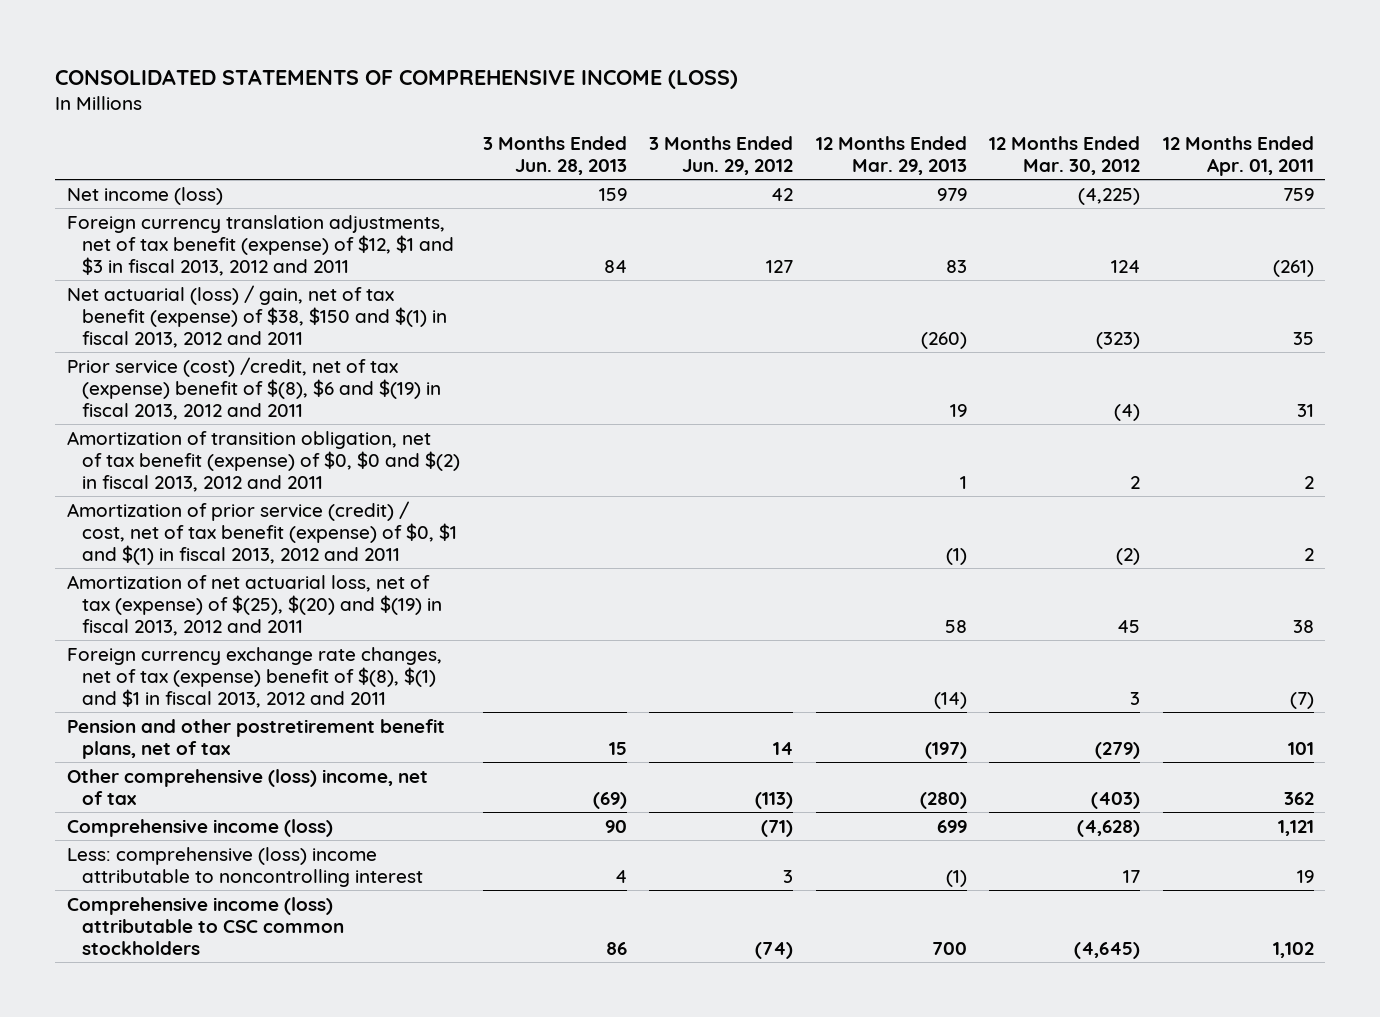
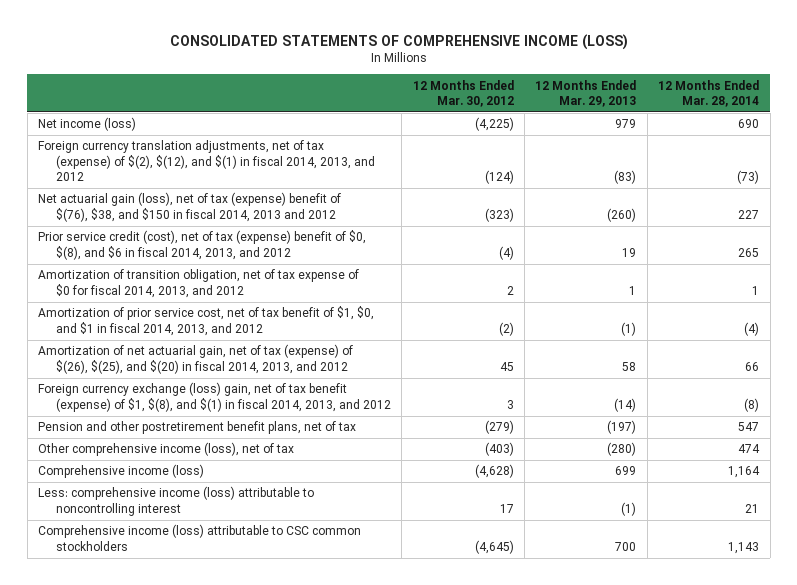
[482,135,627,175] 3 Months Ended Jun. 28, 2013 -> none
[649,135,794,175] 3 Months Ended Jun. 29, 2012 -> none
[1162,135,1314,176] 12 Months Ended Apr. 01, 2011 -> none
none -> [658,79,760,107] 12 Months Ended Mar. 28, 2014
[66,214,455,276] Foreign currency translation adjustments, net of tax benefit (expense) of $12, $1 and $3 in fiscal 2013, 2012 and 2011 -> [38,140,375,182] Foreign currency translation adjustments, net of tax (expense) of $(2), $(12), and $(1) in fiscal 2014, 2013, and 2012
[945,259,967,273] 83 -> [614,170,637,185] (83)
[1111,259,1141,273] 124 -> [484,170,514,185] (124)
[66,284,448,348] Net actuarial (loss) / gain, net of tax benefit (expense) of $38, $150 and $(1) in fiscal 2013, 2012 and 2011 -> [38,192,342,222] Net actuarial gain (loss), net of tax (expense) benefit of $(76), $38, and $150 in fiscal 2014, 2013 and 2012
[66,356,442,420] Prior service (cost) /credit, net of tax (expense) benefit of $(8), $6 and $(19) in fiscal 2013, 2012 and 2011 -> [38,230,367,260] Prior service credit (cost), net of tax (expense) benefit of $0, $(8), and $6 in fiscal 2014, 2013, and 2012
[66,430,461,492] Amortization of transition obligation, net of tax benefit (expense) of $0, $0 and $(2) in fiscal 2013, 2012 and 2011 -> [38,269,360,298] Amortization of transition obligation, net of tax expense of $0 for fiscal 2014, 2013, and 2012
[66,500,458,565] Amortization of prior service (credit) / cost, net of tax benefit (expense) of $0, $1 and $(1) in fiscal 2013, 2012 and 2011 -> [38,306,375,336] Amortization of prior service cost, net of tax benefit of $1, $0, and $1 in fiscal 2014, 2013, and 2012
[66,574,443,636] Amortization of net actuarial loss, net of tax (expense) of $(25), $(20) and $(19) in fiscal 2013, 2012 and 2011 -> [38,344,354,374] Amortization of net actuarial gain, net of tax (expense) of $(26), $(25), and $(20) in fiscal 2014, 2013, and 2012
[66,646,442,708] Foreign currency exchange rate changes, net of tax (expense) benefit of $(8), $(1) and $1 in fiscal 2013, 2012 and 2011 -> [38,382,391,412] Foreign currency exchange (loss) gain, net of tax benefit (expense) of $1, $(8), and $(1) in fiscal 2014, 2013, and 2012
[66,768,428,805] Other comprehensive (loss) income, net of tax -> [38,442,295,457] Other comprehensive income (loss), net of tax
[66,846,424,887] Less: comprehensive (loss) income attributable to noncontrolling interest -> [38,486,315,516] Less: comprehensive income (loss) attributable to noncontrolling interest

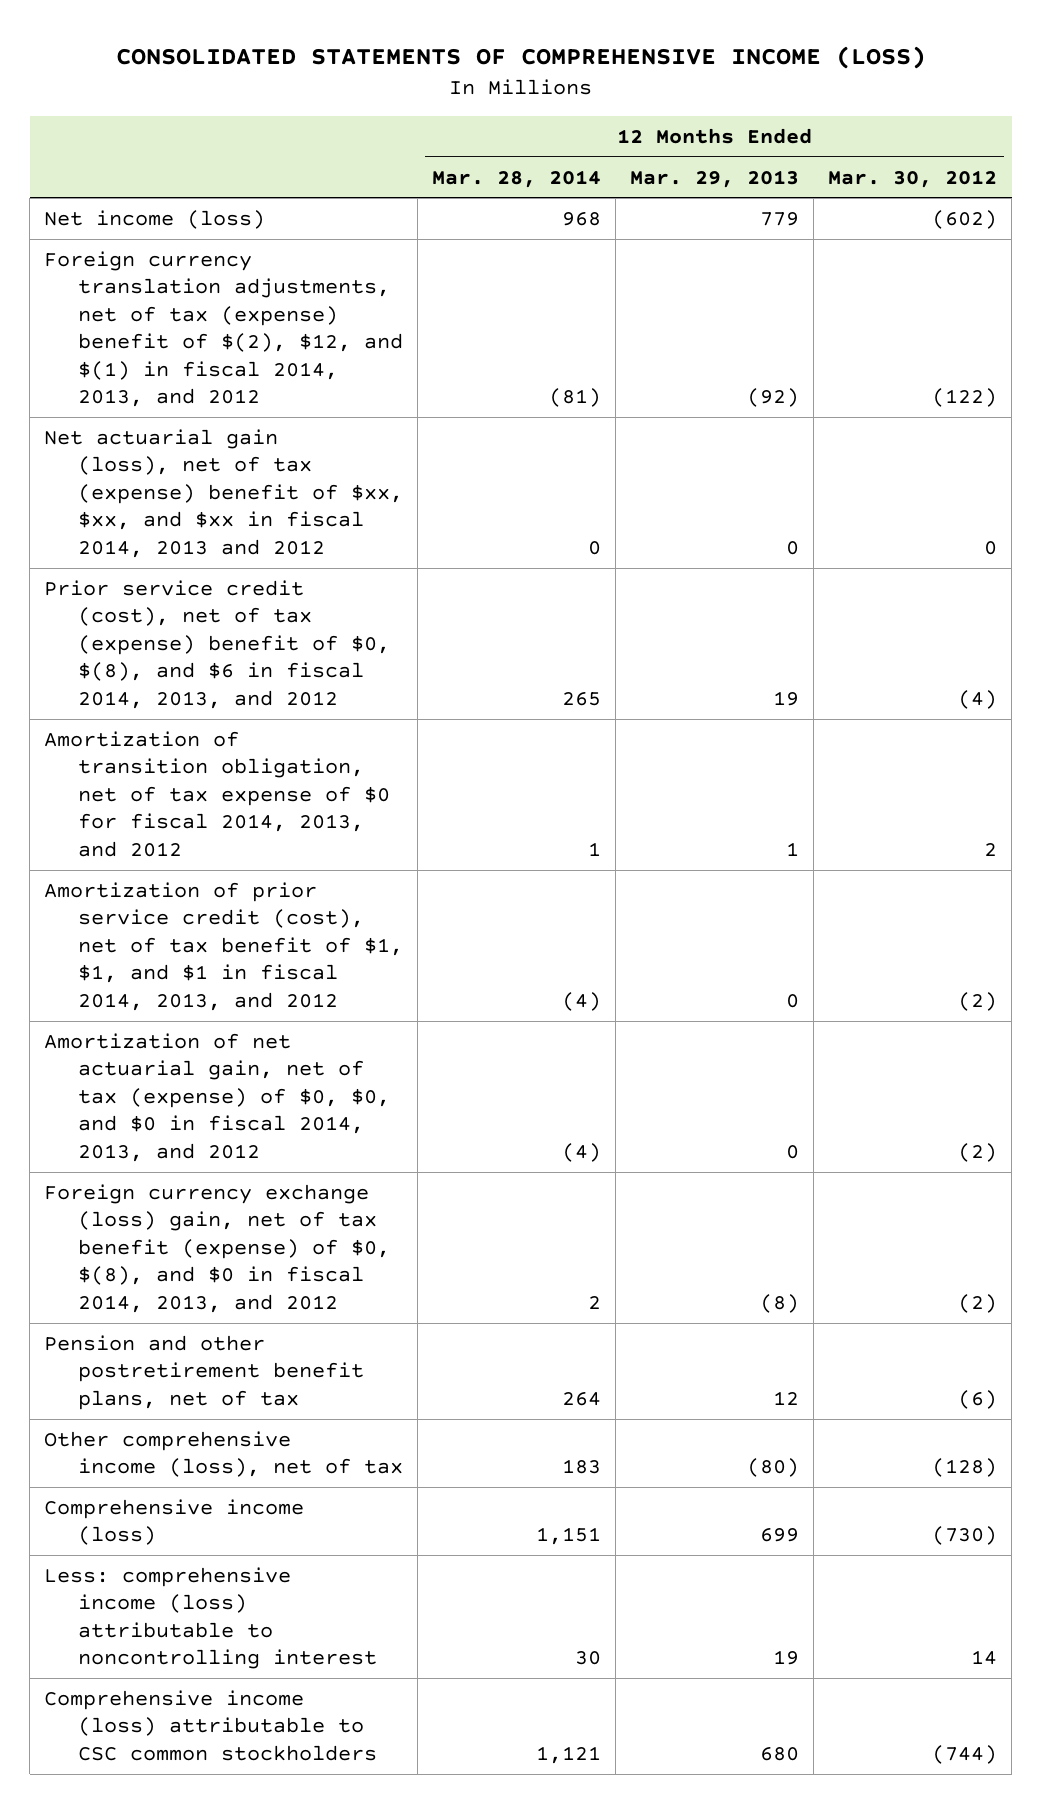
[474,117,514,132] (4,225) -> [932,209,998,229] (602)
[615,119,637,129] 979 -> [760,211,800,226] 779
[738,119,760,129] 690 -> [561,211,601,226] 968
[38,140,375,182] Foreign currency translation adjustments, net of tax (expense) of $(2), $(12), and $(1) in fiscal 2014, 2013, and 2012 -> [44,250,403,408] Foreign currency translation adjustments, net of tax (expense) benefit of $(2), $12, and $(1) in fiscal 2014, 2013, and 2012
[484,170,514,185] (124) -> [932,388,998,408] (122)
[614,170,637,185] (83) -> [747,388,800,408] (92)
[737,170,760,185] (73) -> [548,388,601,408] (81)
[38,192,342,222] Net actuarial gain (loss), net of tax (expense) benefit of $(76), $38, and $150 in fiscal 2014, 2013 and 2012 -> [44,428,403,558] Net actuarial gain (loss), net of tax (expense) benefit of $xx, $xx, and $xx in fiscal 2014, 2013 and 2012
[484,207,514,222] (323) -> [984,540,998,555] 0
[607,207,637,222] (260) -> [786,540,800,555] 0
[738,209,760,219] 227 -> [587,540,601,555] 0
[38,306,375,336] Amortization of prior service cost, net of tax benefit of $1, $0, and $1 in fiscal 2014, 2013, and 2012 -> [44,881,403,1011] Amortization of prior service credit (cost), net of tax benefit of $1, $1, and $1 in fiscal 2014, 2013, and 2012
[621,321,637,336] (1) -> [786,993,800,1008] 0
[38,344,354,374] Amortization of net actuarial gain, net of tax (expense) of $(26), $(25), and $(20) in fiscal 2014, 2013, and 2012 -> [44,1032,390,1162] Amortization of net actuarial gain, net of tax (expense) of $0, $0, and $0 in fiscal 2014, 2013, and 2012
[499,361,514,371] 45 -> [958,1142,998,1162] (2)
[622,361,637,371] 58 -> [786,1144,800,1159] 0
[745,361,760,371] 66 -> [561,1142,601,1162] (4)
[38,382,391,412] Foreign currency exchange (loss) gain, net of tax benefit (expense) of $1, $(8), and $(1) in fiscal 2014, 2013, and 2012 -> [44,1183,390,1313] Foreign currency exchange (loss) gain, net of tax benefit (expense) of $0, $(8), and $0 in fiscal 2014, 2013, and 2012
[506,399,514,409] 3 -> [958,1293,998,1313] (2)
[614,397,637,412] (14) -> [760,1293,800,1313] (8)
[744,397,760,412] (8) -> [587,1295,601,1309] 2
[484,420,514,435] (279) -> [958,1389,998,1409] (6)
[607,420,637,435] (197) -> [773,1390,800,1405] 12
[738,422,760,432] 547 -> [561,1391,601,1406] 264
[484,442,514,457] (403) -> [932,1458,998,1478] (128)
[607,442,637,457] (280) -> [747,1458,800,1478] (80)
[738,444,761,454] 474 -> [561,1459,601,1475] 183
[474,464,514,479] (4,628) -> [932,1526,998,1546] (730)
[728,466,761,479] 1,164 -> [535,1527,601,1546] 1,151
[499,503,514,513] 17 -> [971,1650,998,1666] 14
[621,501,637,516] (1) -> [773,1650,800,1666] 19
[745,503,760,513] 21 -> [574,1651,601,1666] 30
[474,539,514,554] (4,645) -> [932,1744,998,1764] (744)
[615,541,637,551] 700 -> [760,1746,800,1761] 680
[728,541,760,554] 1,143 -> [535,1745,601,1764] 1,121

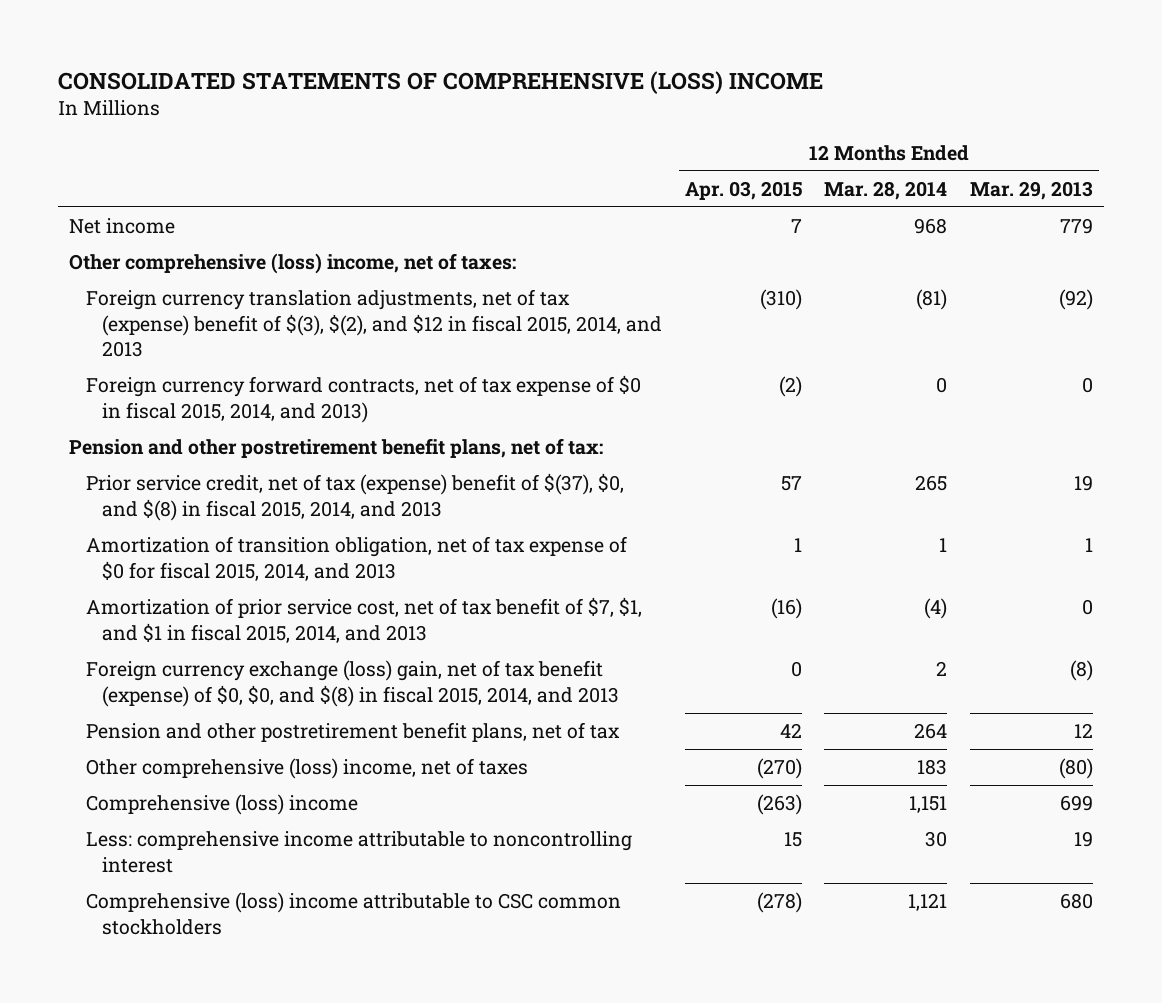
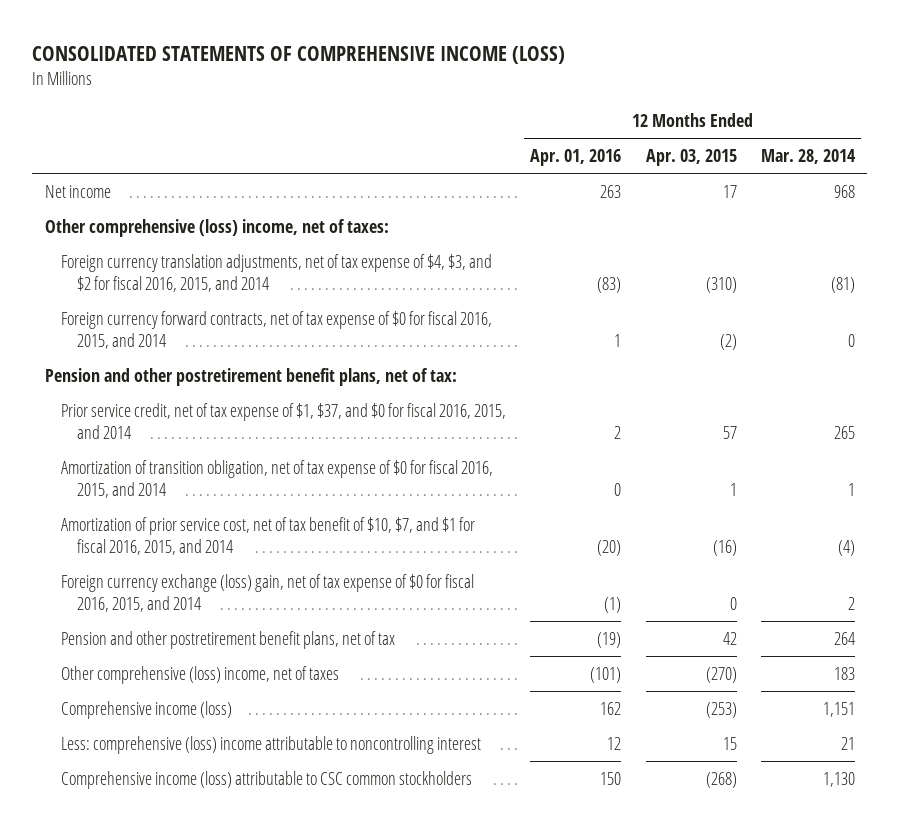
[58,70,824,94] CONSOLIDATED STATEMENTS OF COMPREHENSIVE (LOSS) INCOME -> [32,45,566,64] CONSOLIDATED STATEMENTS OF COMPREHENSIVE INCOME (LOSS)
[969,180,1093,200] Mar. 29, 2013 -> none
none -> [530,149,622,167] Apr. 01, 2016
[790,219,802,234] 7 -> [722,184,737,198] 17
[85,289,663,358] Foreign currency translation adjustments, net of tax (expense) benefit of $(3), $(2), and $12 in fiscal 2015, 2014, and 2013 -> [60,253,492,292] Foreign currency translation adjustments, net of tax expense of $4, $3, and $2 for fiscal 2016, 2015, and 2014
[85,375,641,423] Foreign currency forward contracts, net of tax expense of $0 in fiscal 2015, 2014, and 2013) -> [60,310,492,349] Foreign currency forward contracts, net of tax expense of $0 for fiscal 2016, 2015, and 2014
[85,473,624,521] Prior service credit, net of tax (expense) benefit of $(37), $0, and $(8) in fiscal 2015, 2014, and 2013 -> [60,402,506,439] Prior service credit, net of tax expense of $1, $37, and $0 for fiscal 2016, 2015, and 2014
[85,536,627,581] Amortization of transition obligation, net of tax expense of $0 for fiscal 2015, 2014, and 2013 -> [60,459,493,498] Amortization of transition obligation, net of tax expense of $0 for fiscal 2016, 2015, and 2014
[85,597,642,643] Amortization of prior service cost, net of tax benefit of $7, $1, and $1 in fiscal 2015, 2014, and 2013 -> [60,516,475,555] Amortization of prior service cost, net of tax benefit of $10, $7, and $1 for fiscal 2016, 2015, and 2014
[85,660,620,707] Foreign currency exchange (loss) gain, net of tax benefit (expense) of $0, $0, and $(8) in fiscal 2015, 2014, and 2013 -> [60,573,474,612] Foreign currency exchange (loss) gain, net of tax expense of $0 for fiscal 2016, 2015, and 2014
[85,794,358,816] Comprehensive (loss) income -> [60,700,232,719] Comprehensive income (loss)
[756,794,802,816] (263) -> [705,701,737,718] (253)
[85,831,632,873] Less: comprehensive income attributable to noncontrolling interest -> [60,735,481,754] Less: comprehensive (loss) income attributable to noncontrolling interest
[925,831,948,848] 30 -> [841,736,856,750] 21
[85,892,621,935] Comprehensive (loss) income attributable to CSC common stockholders -> [60,770,472,789] Comprehensive income (loss) attributable to CSC common stockholders
[756,892,802,914] (278) -> [705,771,737,788] (268)
[908,893,948,912] 1,121 -> [823,771,856,787] 1,130

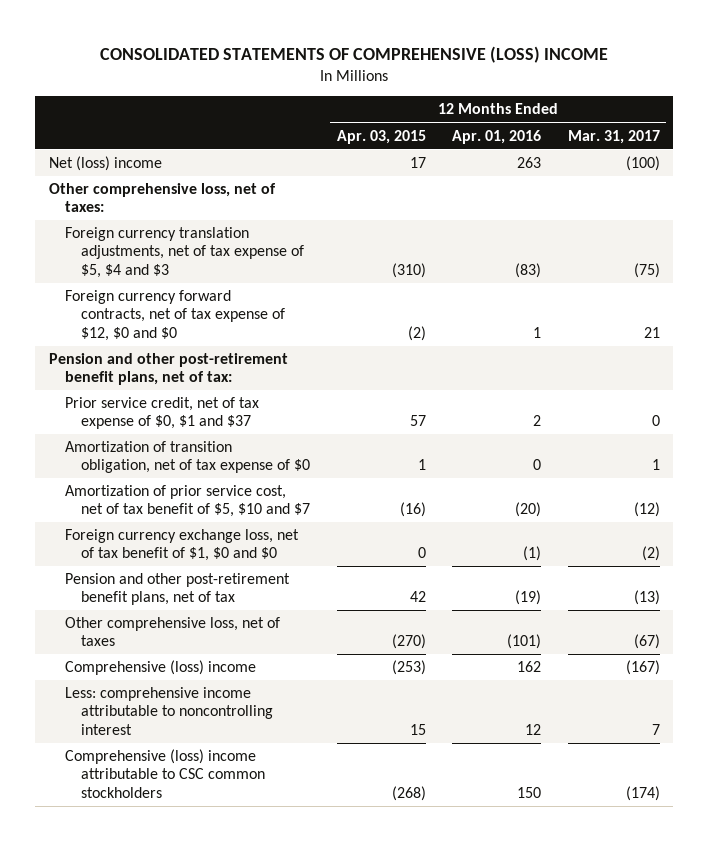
[32,45,566,64] CONSOLIDATED STATEMENTS OF COMPREHENSIVE INCOME (LOSS) -> [100,45,609,63] CONSOLIDATED STATEMENTS OF COMPREHENSIVE (LOSS) INCOME
[761,149,857,165] Mar. 28, 2014 -> none
none -> [567,129,660,144] Mar. 31, 2017
[44,184,111,198] Net income -> [48,156,162,172] Net (loss) income
[44,218,389,237] Other comprehensive (loss) income, net of taxes: -> [48,183,276,213] Other comprehensive loss, net of taxes:
[60,253,492,292] Foreign currency translation adjustments, net of tax expense of $4, $3, and $2 for fiscal 2016, 2015, and 2014 -> [64,227,305,278] Foreign currency translation adjustments, net of tax expense of $5, $4 and $3
[60,310,492,349] Foreign currency forward contracts, net of tax expense of $0 for fiscal 2016, 2015, and 2014 -> [64,290,286,341] Foreign currency forward contracts, net of tax expense of $12, $0 and $0
[44,367,457,386] Pension and other postretirement benefit plans, net of tax: -> [48,353,288,386] Pension and other post-retirement benefit plans, net of tax:
[60,402,506,439] Prior service credit, net of tax expense of $1, $37, and $0 for fiscal 2016, 2015, and 2014 -> [64,397,259,430] Prior service credit, net of tax expense of $0, $1 and $37
[60,459,493,498] Amortization of transition obligation, net of tax expense of $0 for fiscal 2016, 2015, and 2014 -> [64,441,311,474] Amortization of transition obligation, net of tax expense of $0
[60,516,475,555] Amortization of prior service cost, net of tax benefit of $10, $7, and $1 for fiscal 2016, 2015, and 2014 -> [64,485,311,518] Amortization of prior service cost, net of tax benefit of $5, $10 and $7
[60,573,474,612] Foreign currency exchange (loss) gain, net of tax expense of $0 for fiscal 2016, 2015, and 2014 -> [64,529,299,562] Foreign currency exchange loss, net of tax benefit of $1, $0 and $0
[60,630,395,649] Pension and other postretirement benefit plans, net of tax -> [64,573,290,606] Pension and other post-retirement benefit plans, net of tax
[60,665,339,684] Other comprehensive (loss) income, net of taxes -> [64,617,280,647] Other comprehensive loss, net of taxes
[60,700,232,719] Comprehensive income (loss) -> [64,660,256,676] Comprehensive (loss) income
[60,735,481,754] Less: comprehensive (loss) income attributable to noncontrolling interest -> [64,687,274,735] Less: comprehensive income attributable to noncontrolling interest
[60,770,472,789] Comprehensive income (loss) attributable to CSC common stockholders -> [64,749,266,798] Comprehensive (loss) income attributable to CSC common stockholders

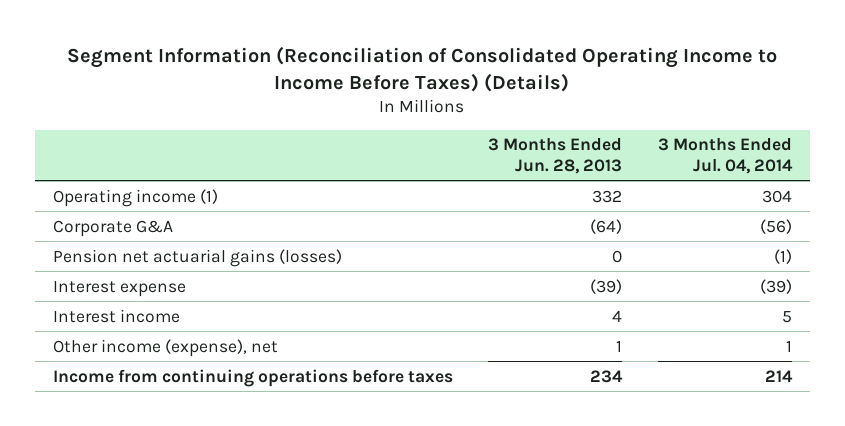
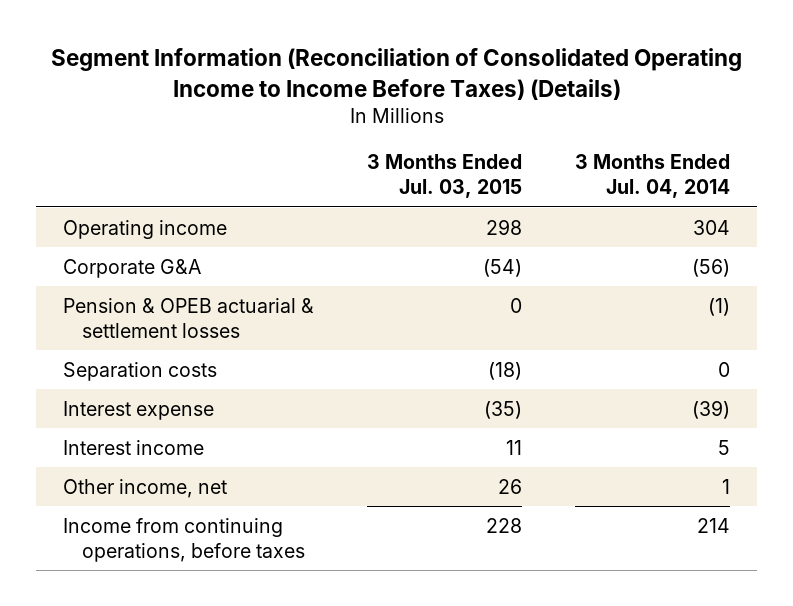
[488,138,623,174] 3 Months Ended Jun. 28, 2013 -> none
none -> [367,154,523,199] 3 Months Ended Jul. 03, 2015
[52,188,218,207] Operating income (1) -> [62,219,227,239] Operating income
[52,248,342,267] Pension net actuarial gains (losses) -> [62,297,314,338] Pension & OPEB actuarial & settlement losses
none -> [62,361,217,381] Separation costs
[52,338,278,357] Other income (expense), net -> [62,478,227,498] Other income, net
[52,368,453,387] Income from continuing operations before taxes -> [62,517,305,562] Income from continuing operations, before taxes

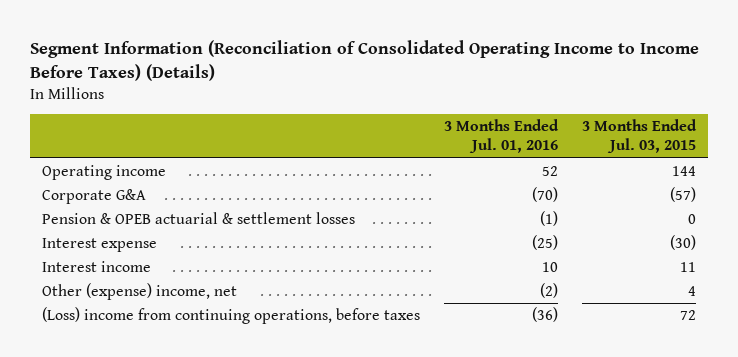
[575,154,731,199] 3 Months Ended Jul. 04, 2014 -> none
none -> [444,118,560,154] 3 Months Ended Jul. 01, 2016
[486,218,523,235] 298 -> [671,165,696,176] 144
[483,258,523,277] (54) -> [669,186,696,202] (57)
[62,361,217,381] Separation costs -> none
[484,400,523,419] (35) -> [669,234,696,250] (30)
[62,478,227,498] Other income, net -> [42,282,238,300] Other (expense) income, net
[498,478,523,494] 26 -> [687,285,696,296] 4
[62,517,305,562] Income from continuing operations, before taxes -> [42,306,421,324] (Loss) income from continuing operations, before taxes
[486,517,523,533] 228 -> [679,309,696,320] 72

